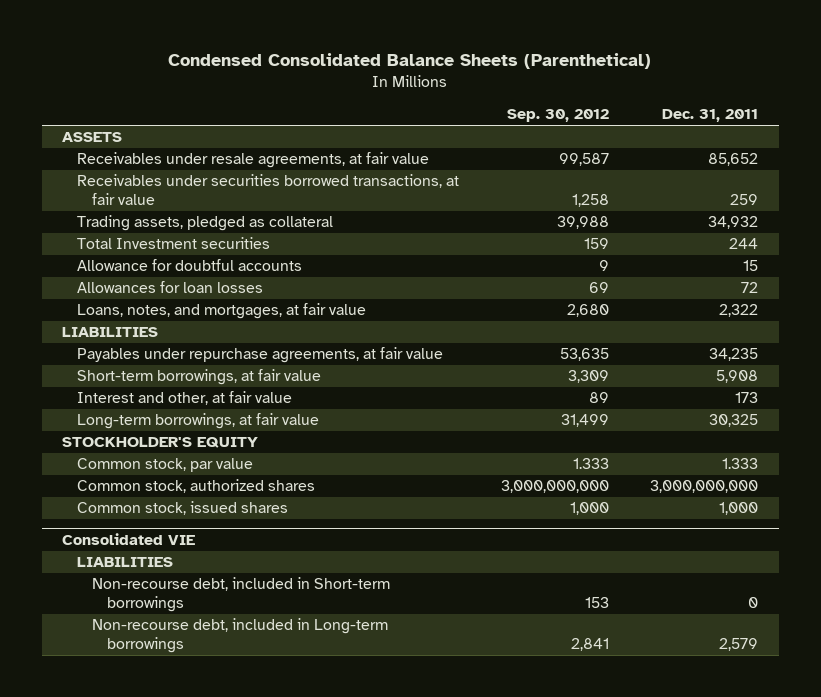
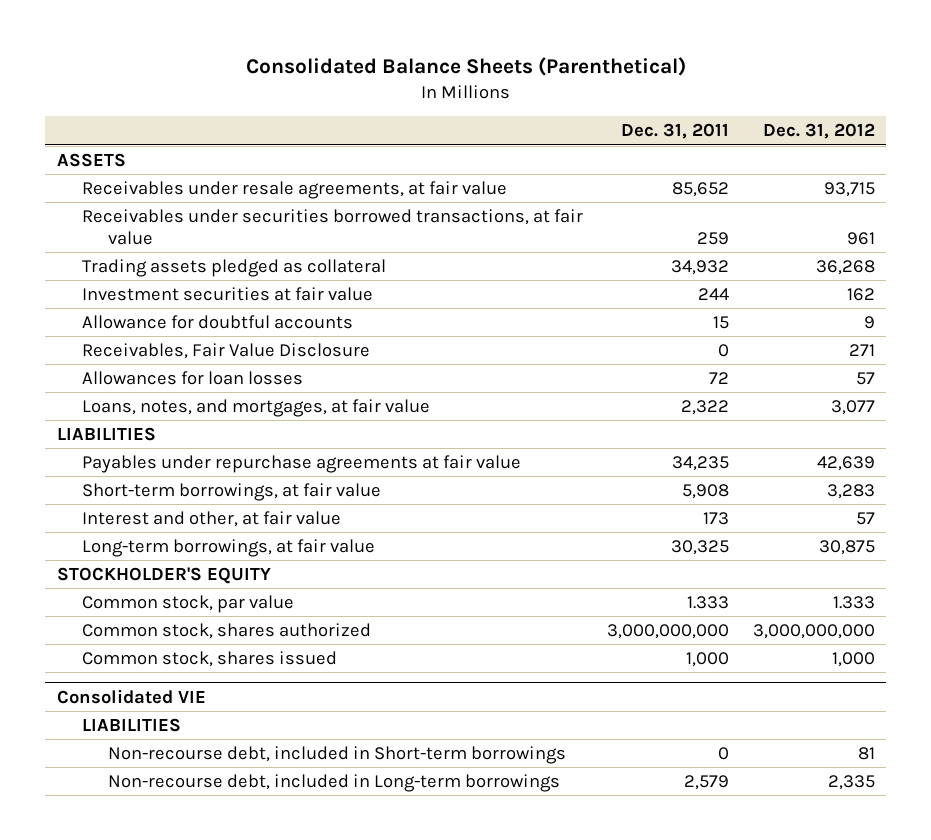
[168,53,652,70] Condensed Consolidated Balance Sheets (Parenthetical) -> [245,57,686,77] Consolidated Balance Sheets (Parenthetical)
[506,109,609,123] Sep. 30, 2012 -> none
none -> [762,123,875,140] Dec. 31, 2012
[77,215,334,232] Trading assets, pledged as collateral -> [82,258,387,277] Trading assets pledged as collateral
[77,237,271,250] Total Investment securities -> [82,286,374,301] Investment securities at fair value
none -> [82,342,371,359] Receivables, Fair Value Disclosure
[77,347,444,364] Payables under repurchase agreements, at fair value -> [82,454,522,473] Payables under repurchase agreements at fair value
[77,479,316,494] Common stock, authorized shares -> [82,622,372,639] Common stock, shares authorized
[77,501,289,516] Common stock, issued shares -> [82,650,338,667] Common stock, shares issued

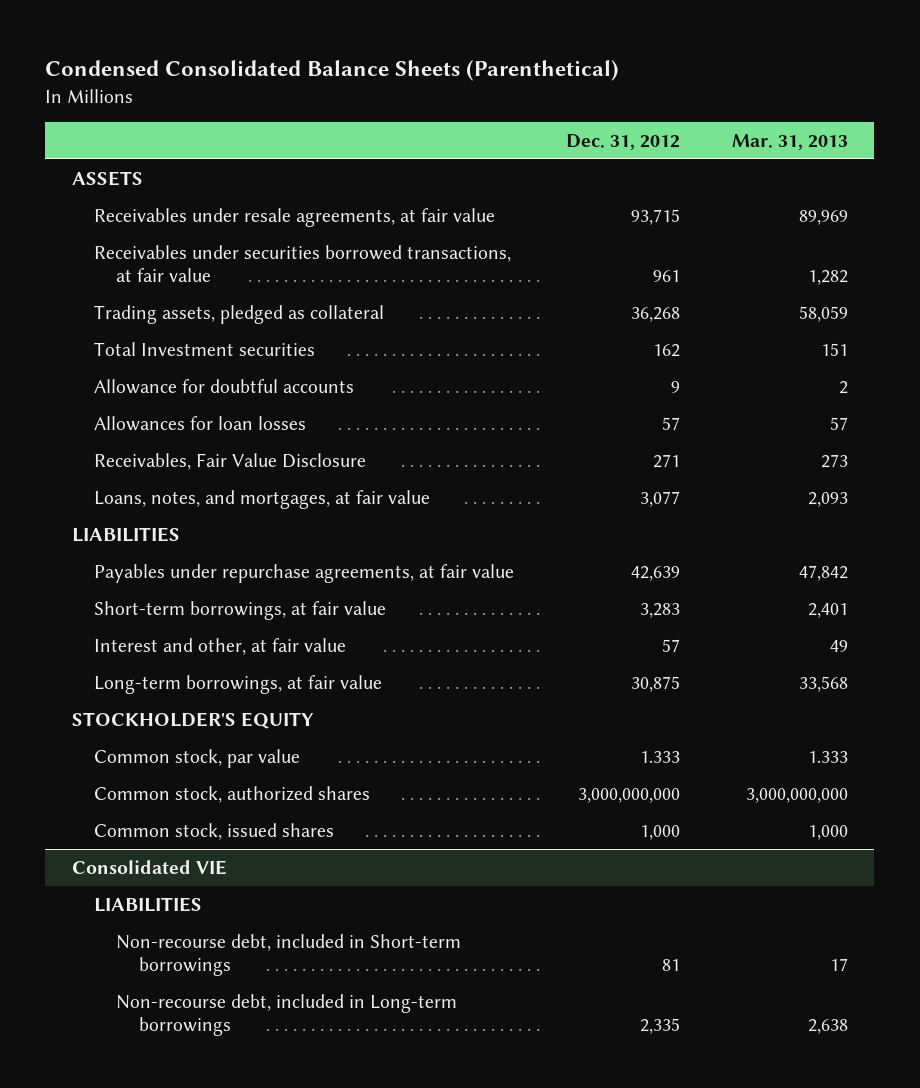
[245,57,686,77] Consolidated Balance Sheets (Parenthetical) -> [45,59,620,81] Condensed Consolidated Balance Sheets (Parenthetical)
[621,123,730,140] Dec. 31, 2011 -> none
none -> [732,133,849,150] Mar. 31, 2013
[82,258,387,277] Trading assets pledged as collateral -> [93,304,384,324] Trading assets, pledged as collateral
[82,286,374,301] Investment securities at fair value -> [93,341,315,356] Total Investment securities
[82,342,371,359] Receivables, Fair Value Disclosure -> [93,452,366,470] Receivables, Fair Value Disclosure
[82,454,522,473] Payables under repurchase agreements at fair value -> [93,563,514,583] Payables under repurchase agreements, at fair value
[82,622,372,639] Common stock, shares authorized -> [93,785,370,803] Common stock, authorized shares
[82,650,338,667] Common stock, shares issued -> [93,822,334,840] Common stock, issued shares

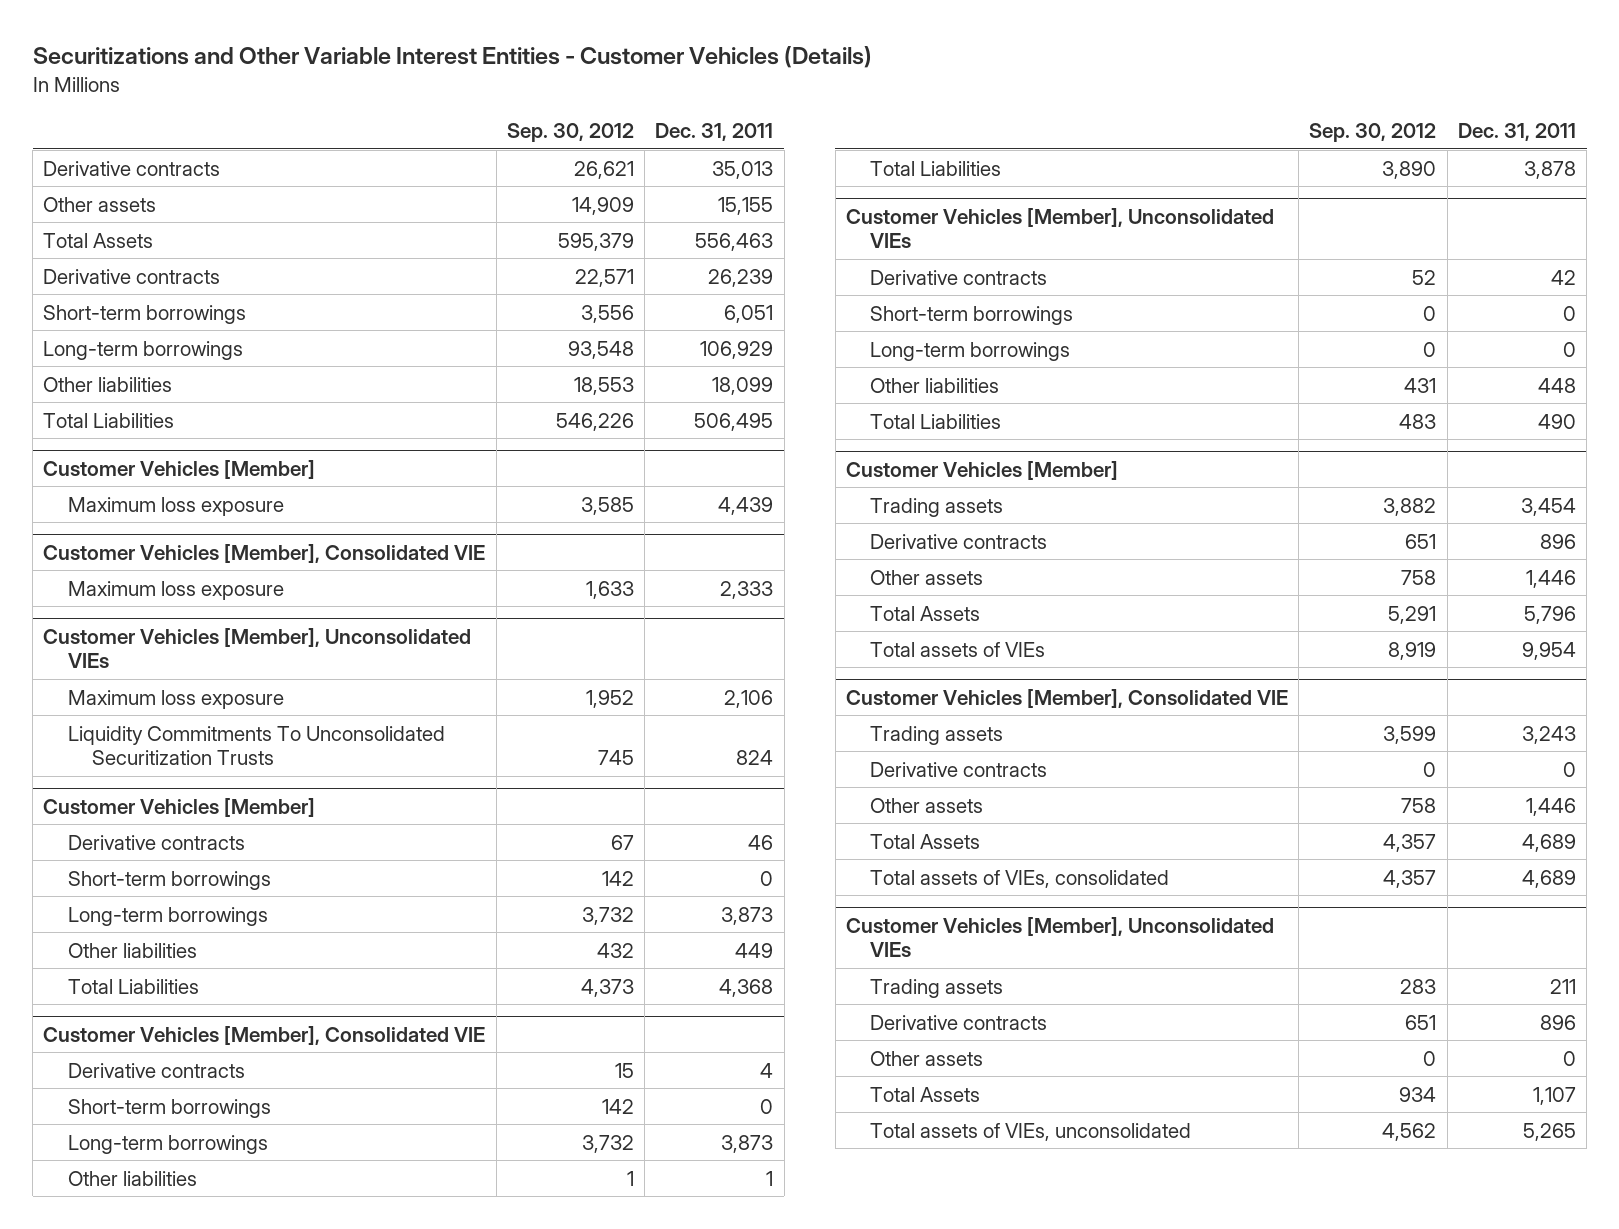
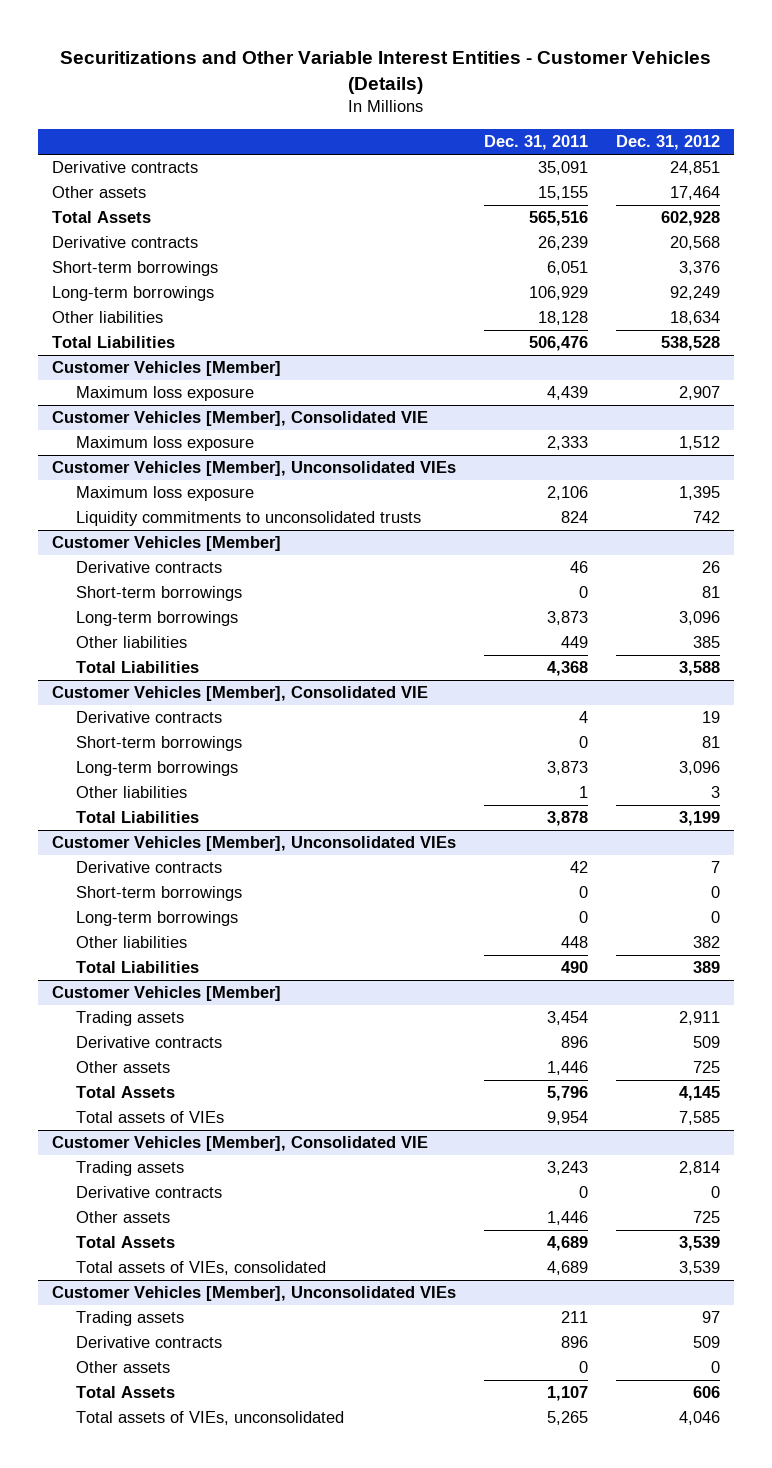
[506,123,634,143] Sep. 30, 2012 -> none
none -> [616,135,721,151] Dec. 31, 2012
[712,160,774,179] 35,013 -> [538,161,589,176] 35,091
[695,232,774,251] 556,463 -> [529,211,589,227] 565,516
[712,376,774,395] 18,099 -> [538,311,589,326] 18,128
[694,412,774,431] 506,495 -> [529,336,589,352] 506,476
[67,725,445,766] Liquidity Commitments To Unconsolidated Securitization Trusts -> [75,511,421,527] Liquidity commitments to unconsolidated trusts

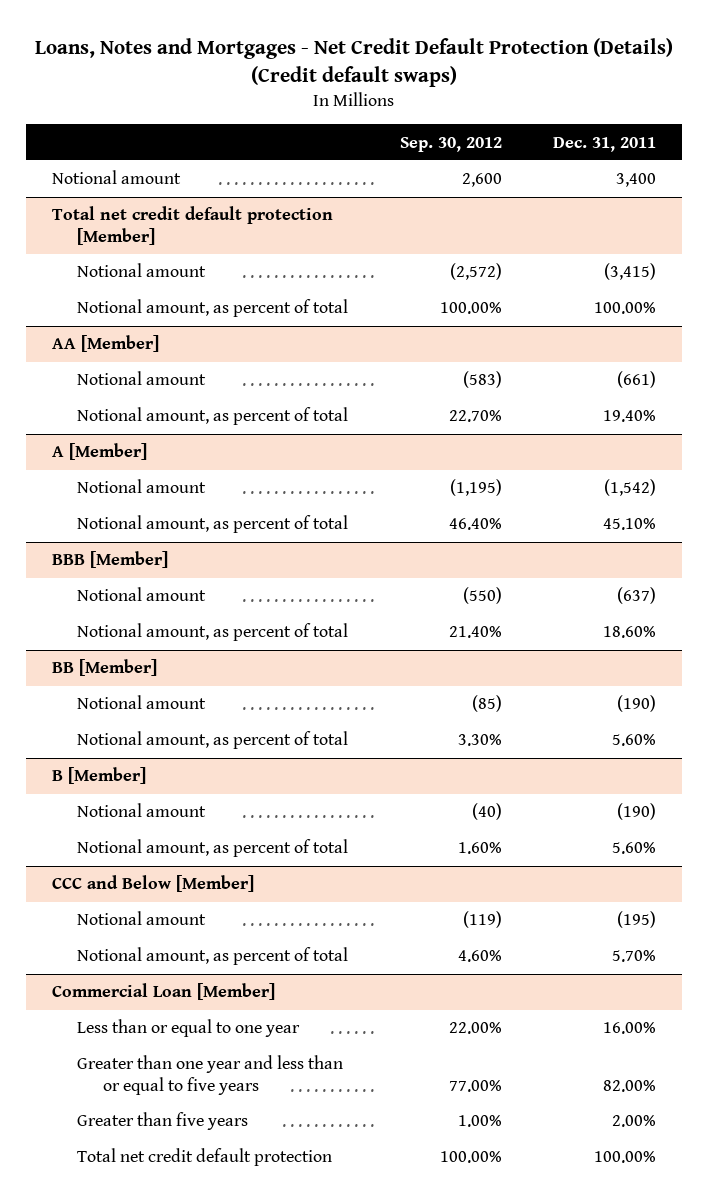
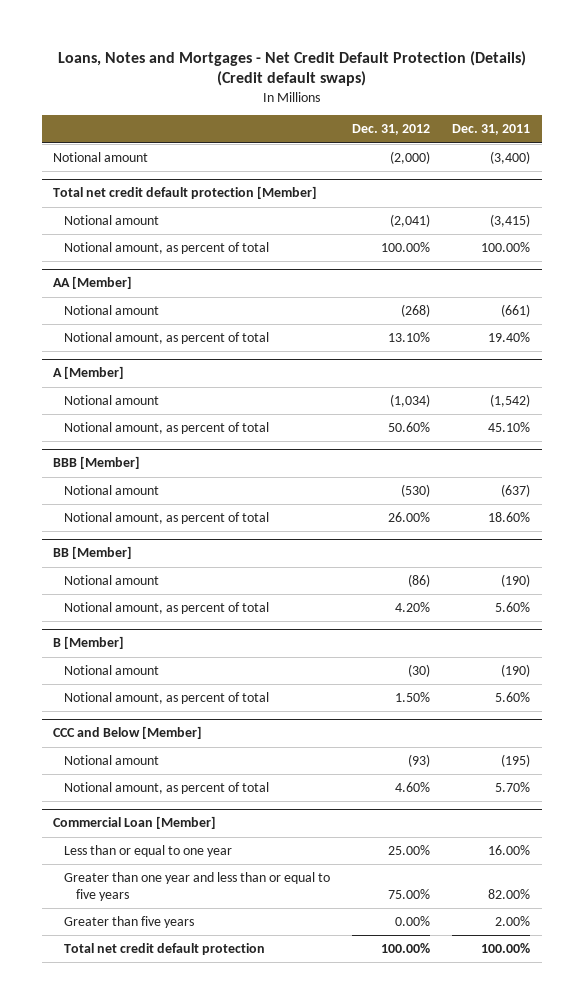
[399,136,502,152] Sep. 30, 2012 -> none
none -> [352,124,431,136] Dec. 31, 2012
[616,173,657,188] 3,400 -> [490,151,531,165] (3,400)

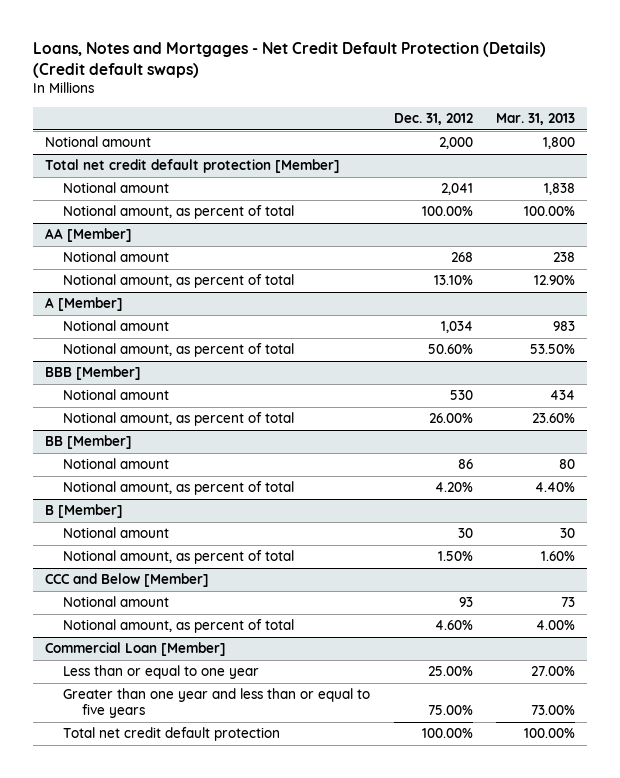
[452,124,531,136] Dec. 31, 2011 -> none
none -> [495,113,575,126] Mar. 31, 2013
[390,151,431,165] (2,000) -> [438,137,473,150] 2,000
[390,214,431,228] (2,041) -> [440,183,473,196] 2,041
[401,304,431,318] (268) -> [450,252,473,263] 268
[390,394,431,408] (1,034) -> [440,321,473,334] 1,034
[401,484,431,498] (530) -> [449,390,473,401] 530
[408,574,431,588] (86) -> [457,459,473,470] 86
[408,664,431,678] (30) -> [457,528,473,539] 30
[408,754,431,768] (93) -> [458,597,473,608] 93
[64,916,195,929] Greater than five years -> none

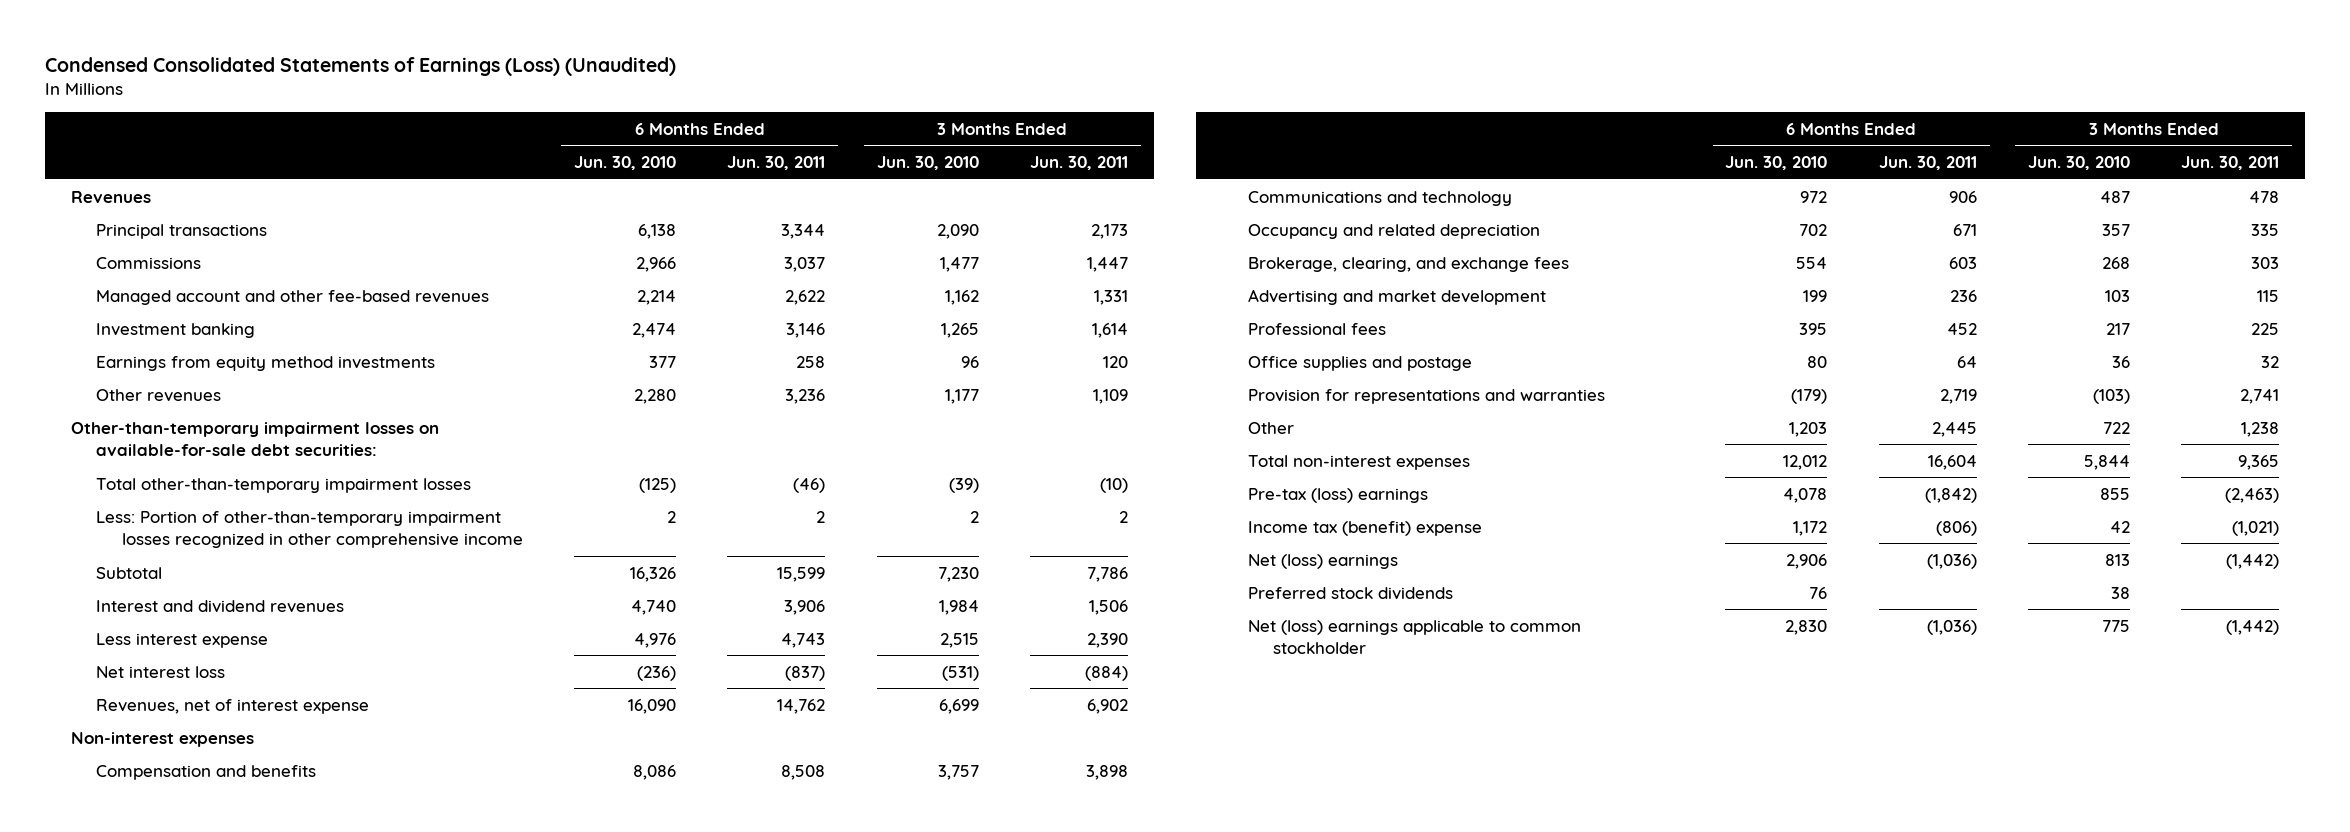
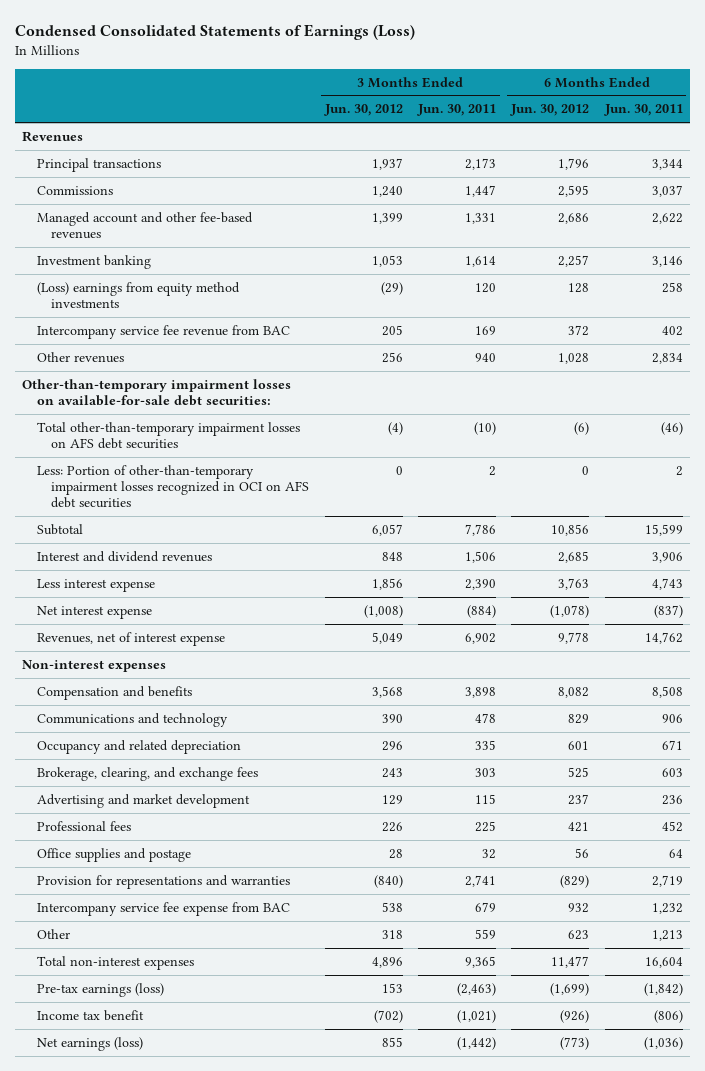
[45,56,677,76] Condensed Consolidated Statements of Earnings (Loss) (Unaudited) -> [14,24,415,41] Condensed Consolidated Statements of Earnings (Loss)
[574,156,677,171] Jun. 30, 2010 -> none
[876,156,979,171] Jun. 30, 2010 -> none
none -> [323,104,403,117] Jun. 30, 2012
none -> [510,104,590,117] Jun. 30, 2012
[96,355,436,371] Earnings from equity method investments -> [36,281,240,309] (Loss) earnings from equity method investments
none -> [36,324,290,339] Intercompany service fee revenue from BAC
[785,388,826,404] 3,236 -> [651,352,683,364] 2,834
[1092,388,1128,404] 1,109 -> [475,352,497,362] 940
[96,477,472,493] Total other-than-temporary impairment losses -> [36,421,300,450] Total other-than-temporary impairment losses on AFS debt securities
[96,510,523,549] Less: Portion of other-than-temporary impairment losses recognized in other comprehensive income -> [36,464,310,509] Less: Portion of other-than-temporary impairment losses recognized in OCI on AFS debt securities
[96,665,226,678] Net interest loss -> [36,605,152,619] Net interest expense
none -> [36,901,290,916] Intercompany service fee expense from BAC
[1931,421,1977,437] 2,445 -> [651,929,683,941] 1,213
[2241,421,2280,437] 1,238 -> [475,928,497,939] 559
[1247,586,1453,600] Preferred stock dividends -> none
[1247,619,1581,655] Net (loss) earnings applicable to common stockholder -> none
[1247,487,1428,503] Pre-tax (loss) earnings -> [36,982,164,997] Pre-tax earnings (loss)
[1247,520,1482,536] Income tax (benefit) expense -> [36,1009,144,1021] Income tax benefit
[1247,553,1398,569] Net (loss) earnings -> [36,1036,143,1051] Net earnings (loss)

